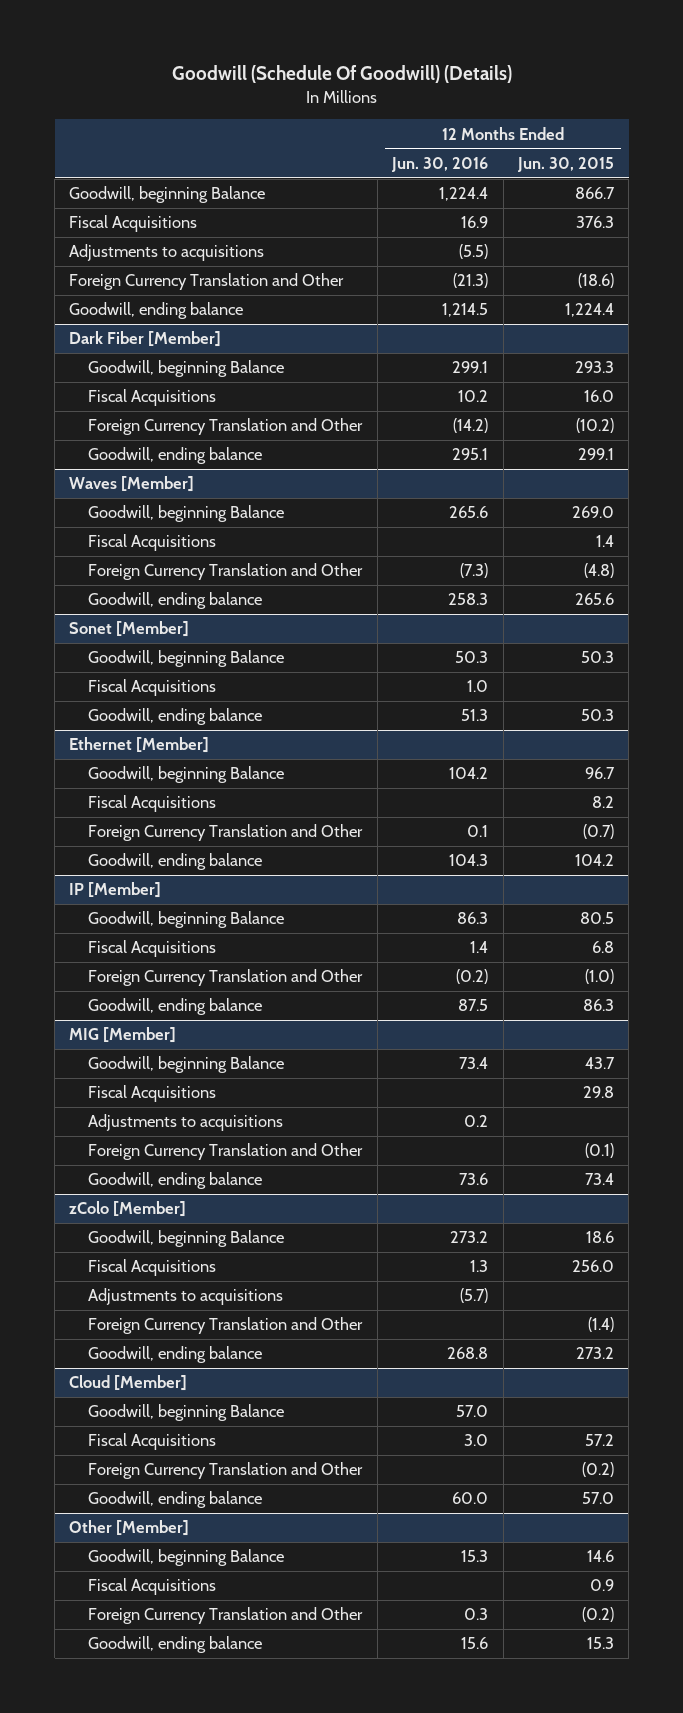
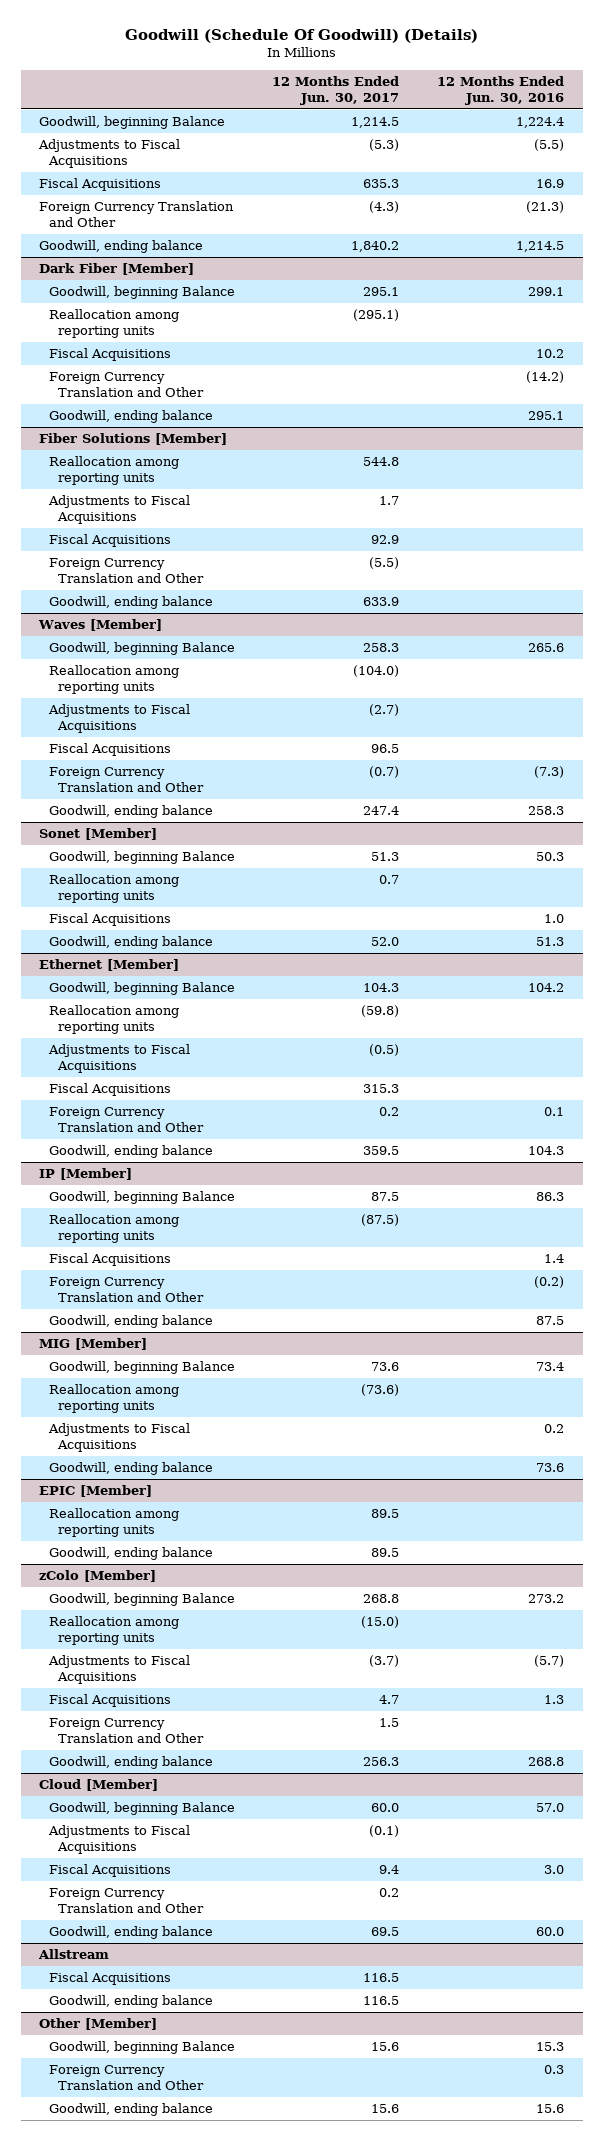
[516,156,614,172] Jun. 30, 2015 -> none
none -> [272,76,400,105] 12 Months Ended Jun. 30, 2017
none -> [38,139,181,169] Adjustments to Fiscal Acquisitions
[69,244,265,262] Adjustments to acquisitions -> none
none -> [48,309,179,339] Reallocation among reporting units
none -> [39,433,228,446] Fiber Solutions [Member]
none -> [48,456,179,486] Reallocation among reporting units
none -> [47,495,190,525] Adjustments to Fiscal Acquisitions
none -> [48,534,171,548] Fiscal Acquisitions
none -> [48,558,205,584] Foreign Currency Translation and Other
none -> [48,596,213,610] Goodwill, ending balance
none -> [48,665,179,695] Reallocation among reporting units
none -> [47,704,190,734] Adjustments to Fiscal Acquisitions
none -> [48,874,179,904] Reallocation among reporting units
none -> [48,1005,179,1035] Reallocation among reporting units
none -> [47,1044,190,1074] Adjustments to Fiscal Acquisitions
none -> [48,1214,179,1244] Reallocation among reporting units
[88,1085,217,1103] Fiscal Acquisitions -> none
[88,1143,364,1161] Foreign Currency Translation and Other -> none
none -> [48,1384,179,1414] Reallocation among reporting units
[88,1114,284,1132] Adjustments to acquisitions -> [47,1423,190,1453] Adjustments to Fiscal Acquisitions
none -> [39,1485,153,1498] EPIC [Member]
none -> [48,1508,179,1538] Reallocation among reporting units
none -> [48,1547,213,1561] Goodwill, ending balance
none -> [48,1616,179,1646] Reallocation among reporting units
none -> [47,1655,190,1685] Adjustments to Fiscal Acquisitions
[88,1288,284,1306] Adjustments to acquisitions -> none
none -> [47,1825,190,1855] Adjustments to Fiscal Acquisitions
none -> [38,1949,110,1960] Allstream
none -> [48,1972,171,1986] Fiscal Acquisitions
none -> [48,1995,213,2009] Goodwill, ending balance
[88,1578,217,1596] Fiscal Acquisitions -> none

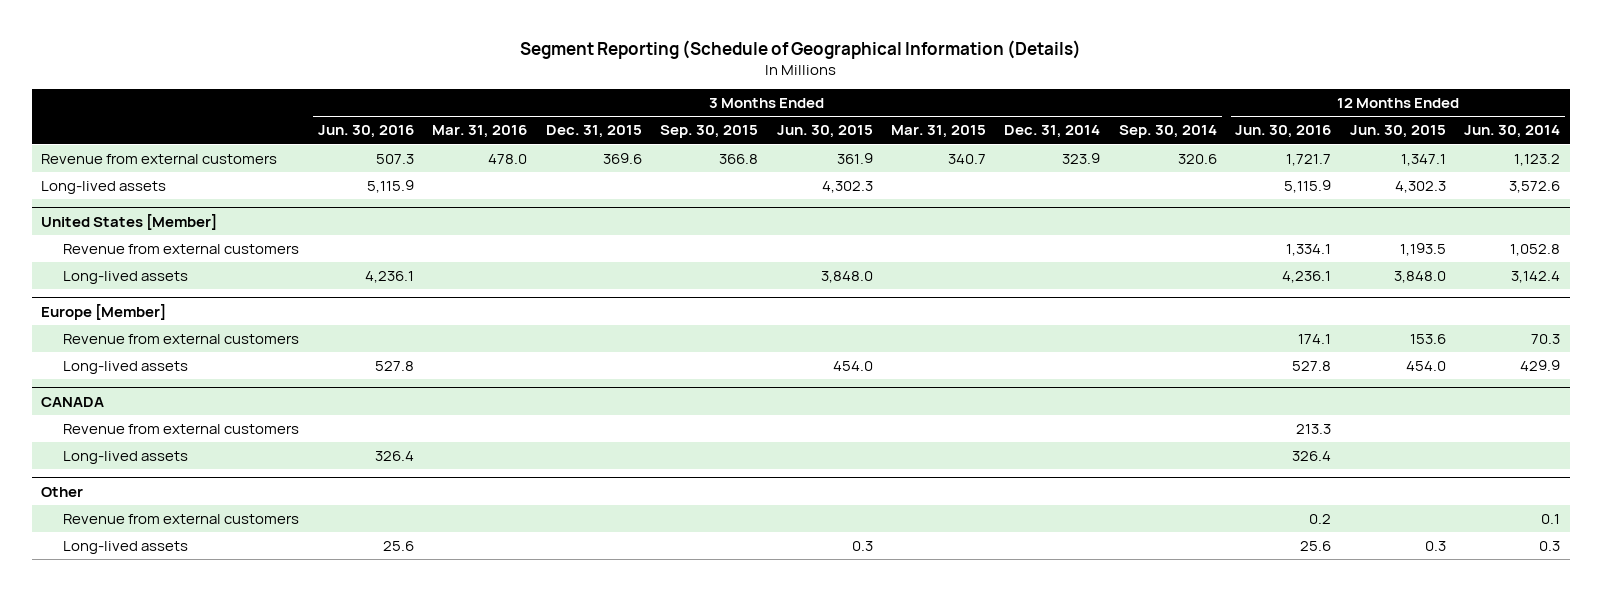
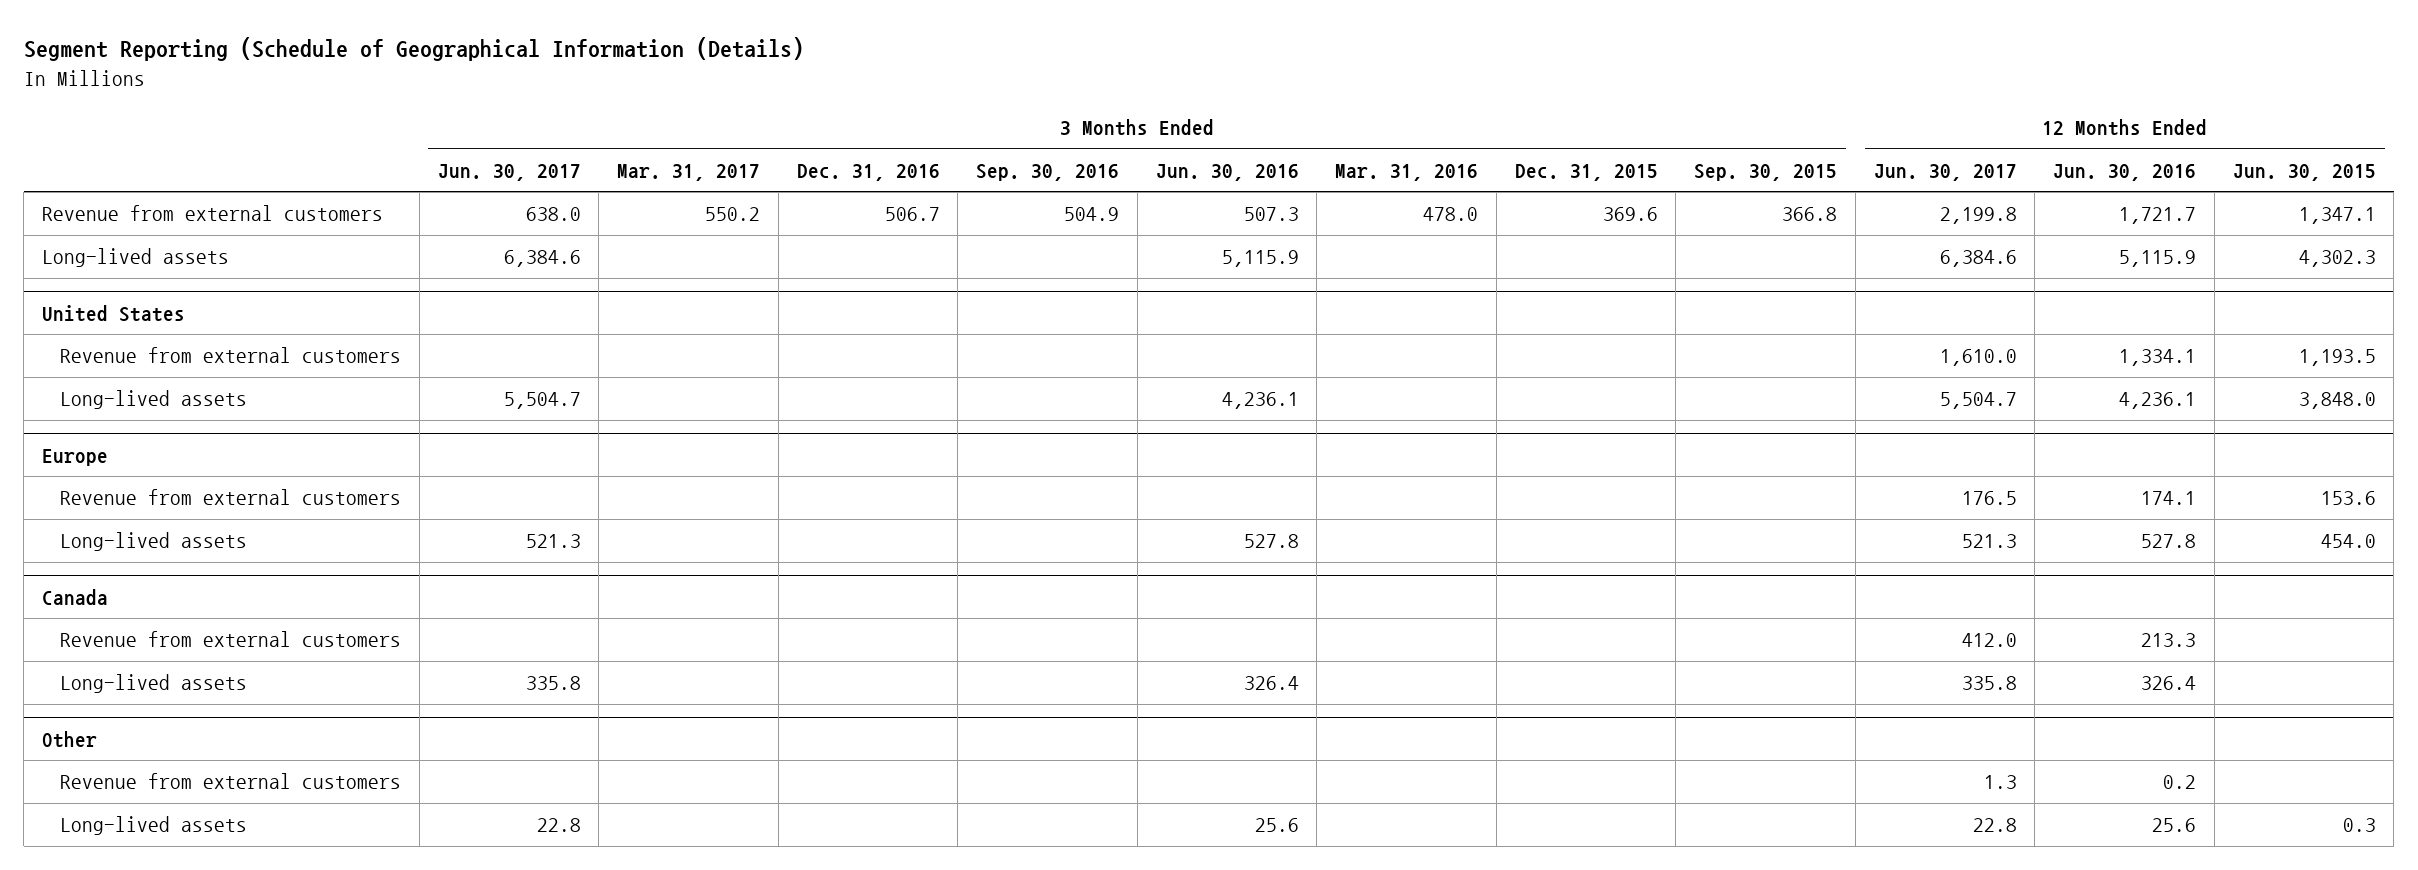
[776,125,873,139] Jun. 30, 2015 -> none
[891,125,987,139] Mar. 31, 2015 -> none
[1004,125,1101,139] Dec. 31, 2014 -> none
[1118,125,1217,139] Sep. 30, 2014 -> none
[1464,125,1561,139] Jun. 30, 2014 -> none
none -> [437,163,581,181] Jun. 30, 2017
none -> [617,163,761,181] Mar. 31, 2017
none -> [796,163,940,181] Dec. 31, 2016
none -> [976,163,1120,181] Sep. 30, 2016
none -> [1873,163,2017,181] Jun. 30, 2017
[41,213,218,230] United States [Member] -> [41,304,185,322] United States
[41,303,167,320] Europe [Member] -> [41,448,108,466] Europe
[41,396,105,407] CANADA -> [41,588,108,605] Canada

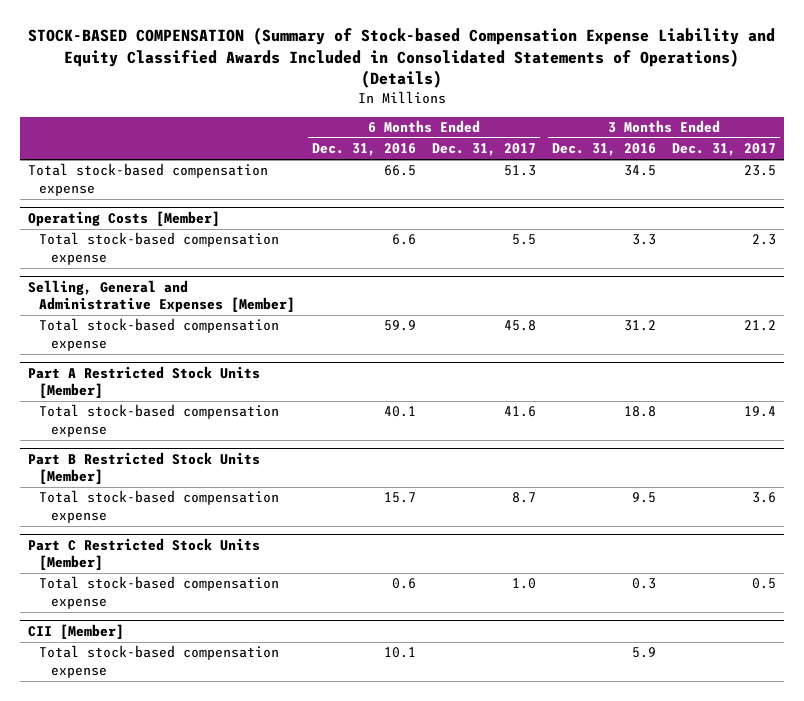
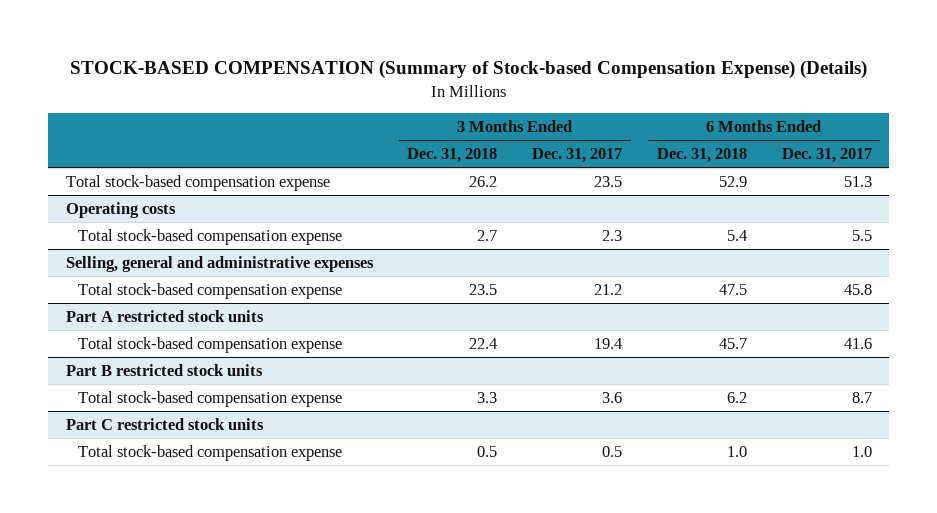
[28,27,776,89] STOCK-BASED COMPENSATION (Summary of Stock-based Compensation Expense Liability and Equity Classified Awards Included in Consolidated Statements of Operations) (Details) -> [69,60,867,80] STOCK-BASED COMPENSATION (Summary of Stock-based Compensation Expense) (Details)
[311,143,416,157] Dec. 31, 2016 -> none
[551,143,656,157] Dec. 31, 2016 -> none
none -> [407,148,498,164] Dec. 31, 2018
none -> [656,148,747,164] Dec. 31, 2018
[28,211,221,227] Operating Costs [Member] -> [65,201,176,218] Operating costs
[28,280,296,313] Selling, General and Administrative Expenses [Member] -> [65,255,374,272] Selling, general and administrative expenses
[28,366,261,399] Part A Restricted Stock Units [Member] -> [65,309,264,322] Part A restricted stock units
[28,452,261,485] Part B Restricted Stock Units [Member] -> [65,363,263,376] Part B restricted stock units
[28,538,261,571] Part C Restricted Stock Units [Member] -> [65,417,264,430] Part C restricted stock units
[28,624,125,640] CII [Member] -> none
[39,645,280,678] Total stock-based compensation expense -> none

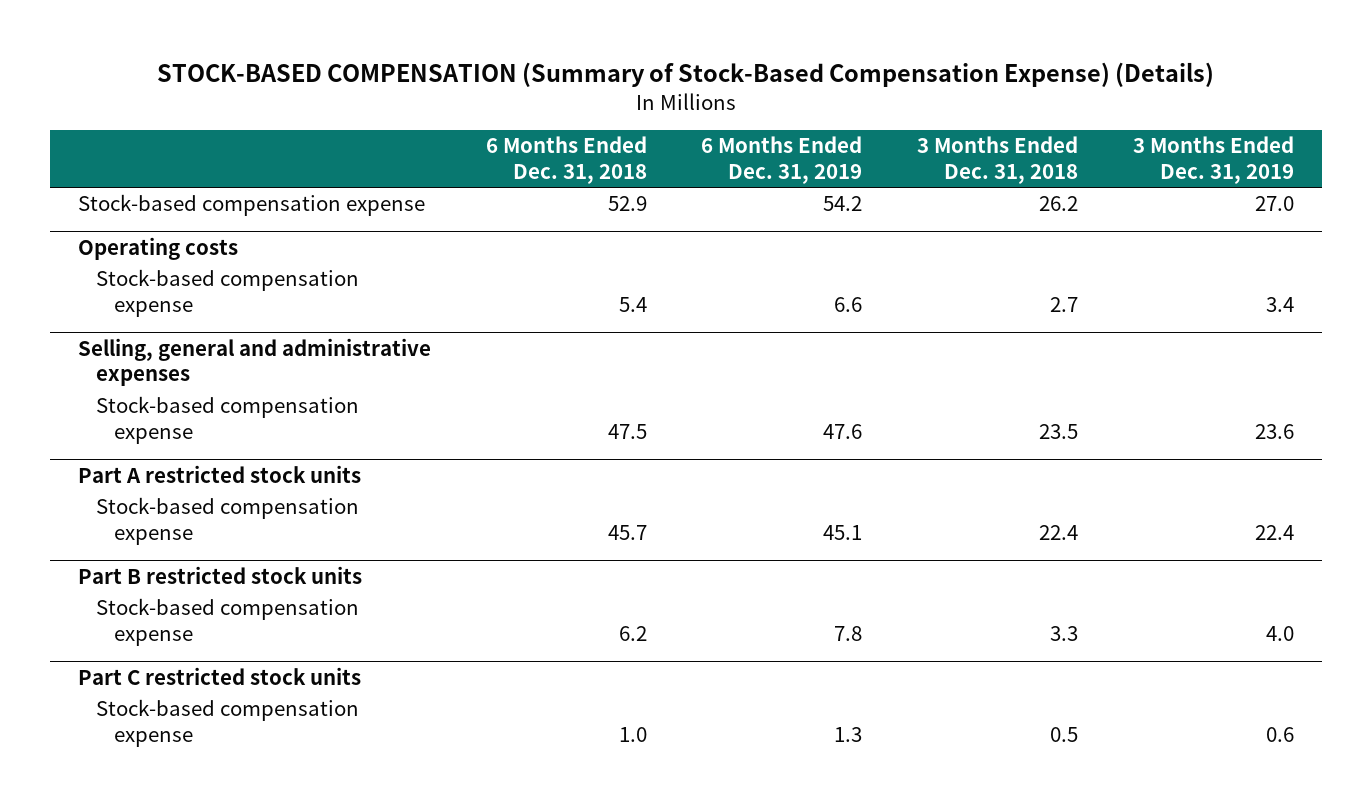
[69,60,867,80] STOCK-BASED COMPENSATION (Summary of Stock-based Compensation Expense) (Details) -> [156,62,1214,88] STOCK-BASED COMPENSATION (Summary of Stock-Based Compensation Expense) (Details)
[532,148,623,164] Dec. 31, 2017 -> none
[781,148,872,164] Dec. 31, 2017 -> none
none -> [701,136,863,184] 6 Months Ended Dec. 31, 2019
none -> [1133,136,1295,184] 3 Months Ended Dec. 31, 2019
[65,174,330,191] Total stock-based compensation expense -> [77,194,425,217] Stock-based compensation expense
[77,228,342,245] Total stock-based compensation expense -> [95,269,359,317] Stock-based compensation expense
[77,282,342,299] Total stock-based compensation expense -> [95,396,359,444] Stock-based compensation expense
[77,336,342,353] Total stock-based compensation expense -> [95,497,359,545] Stock-based compensation expense
[77,390,342,407] Total stock-based compensation expense -> [95,598,359,646] Stock-based compensation expense
[77,444,342,461] Total stock-based compensation expense -> [95,699,359,747] Stock-based compensation expense

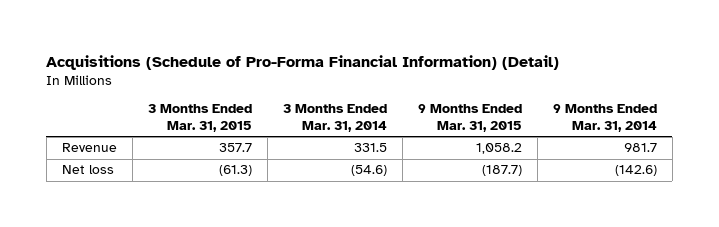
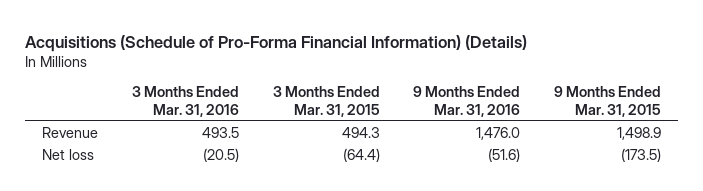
[46,54,560,70] Acquisitions (Schedule of Pro-Forma Financial Information) (Detail) -> [25,34,528,52] Acquisitions (Schedule of Pro-Forma Financial Information) (Details)
[282,104,387,132] 3 Months Ended Mar. 31, 2014 -> none
[552,104,657,132] 9 Months Ended Mar. 31, 2014 -> none
none -> [131,86,239,118] 3 Months Ended Mar. 31, 2016
none -> [413,86,521,118] 9 Months Ended Mar. 31, 2016
[218,143,252,153] 357.7 -> [341,127,380,139] 494.3
[475,143,522,155] 1,058.2 -> [617,127,662,141] 1,498.9
[218,165,252,177] (61.3) -> [342,148,380,163] (64.4)
[481,165,522,177] (187.7) -> [621,148,662,163] (173.5)

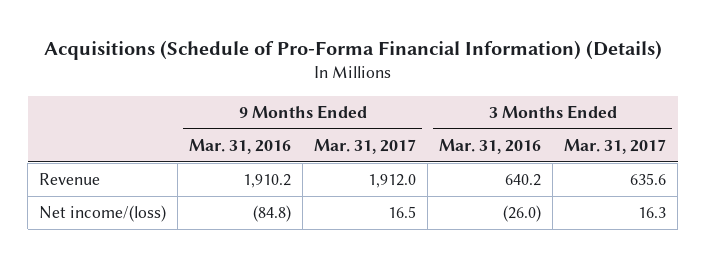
[272,86,380,118] 3 Months Ended Mar. 31, 2015 -> none
[554,86,662,118] 9 Months Ended Mar. 31, 2015 -> none
none -> [314,139,417,155] Mar. 31, 2017
none -> [564,139,667,155] Mar. 31, 2017
[201,127,239,139] 493.5 -> [505,174,542,187] 640.2
[476,127,521,141] 1,476.0 -> [243,174,292,189] 1,910.2
[42,149,95,161] Net loss -> [39,205,167,223] Net income/(loss)
[202,148,239,163] (20.5) -> [503,205,542,223] (26.0)
[488,148,521,163] (51.6) -> [253,205,292,223] (84.8)

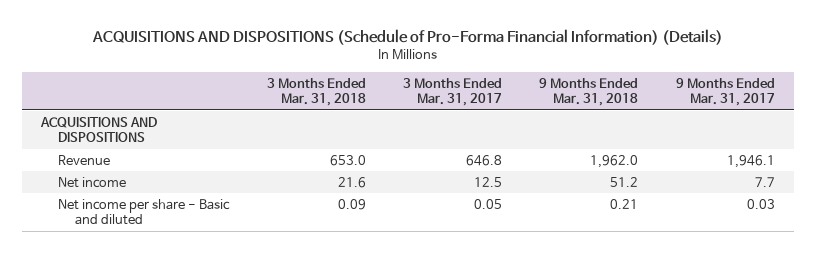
[43,39,662,60] Acquisitions (Schedule of Pro-Forma Financial Information) (Details) -> [92,29,724,46] ACQUISITIONS AND DISPOSITIONS (Schedule of Pro-Forma Financial Information) (Details)
[189,139,292,155] Mar. 31, 2016 -> none
[439,139,542,155] Mar. 31, 2016 -> none
none -> [266,77,366,107] 3 Months Ended Mar. 31, 2018
none -> [539,77,639,107] 9 Months Ended Mar. 31, 2018
none -> [40,116,158,143] ACQUISITIONS AND DISPOSITIONS
[368,174,417,189] 1,912.0 -> [726,154,775,168] 1,946.1
[630,173,667,186] 635.6 -> [465,154,502,166] 646.8
[39,205,167,223] Net income/(loss) -> [58,176,127,188] Net income
[388,206,417,219] 16.5 -> [754,176,775,187] 7.7
[638,207,667,219] 16.3 -> [473,176,502,187] 12.5
none -> [58,198,231,226] Net income per share - Basic and diluted

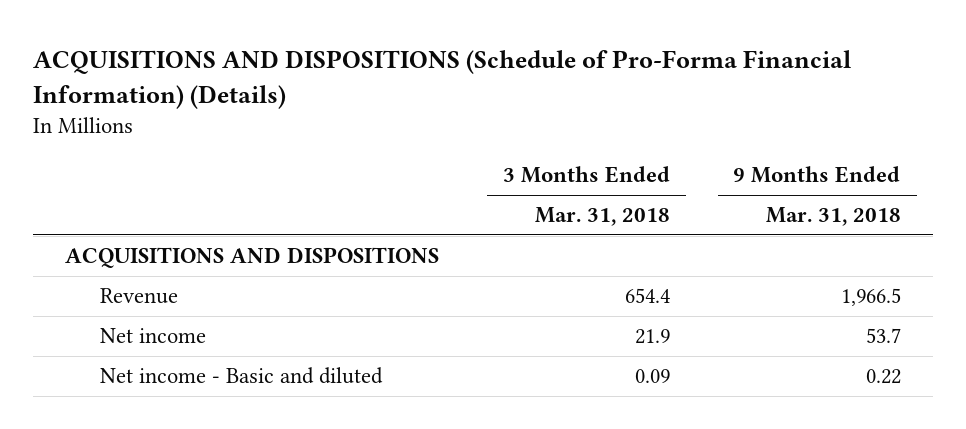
[402,77,502,107] 3 Months Ended Mar. 31, 2017 -> none
[675,77,775,107] 9 Months Ended Mar. 31, 2017 -> none
[329,154,366,166] 653.0 -> [625,288,671,304] 654.4
[590,154,639,168] 1,962.0 -> [840,288,901,307] 1,966.5
[337,176,366,188] 21.6 -> [635,329,671,345] 21.9
[610,176,639,187] 51.2 -> [865,328,901,344] 53.7
[58,198,231,226] Net income per share - Basic and diluted -> [99,367,383,385] Net income - Basic and diluted
[610,198,639,209] 0.21 -> [865,369,901,385] 0.22

